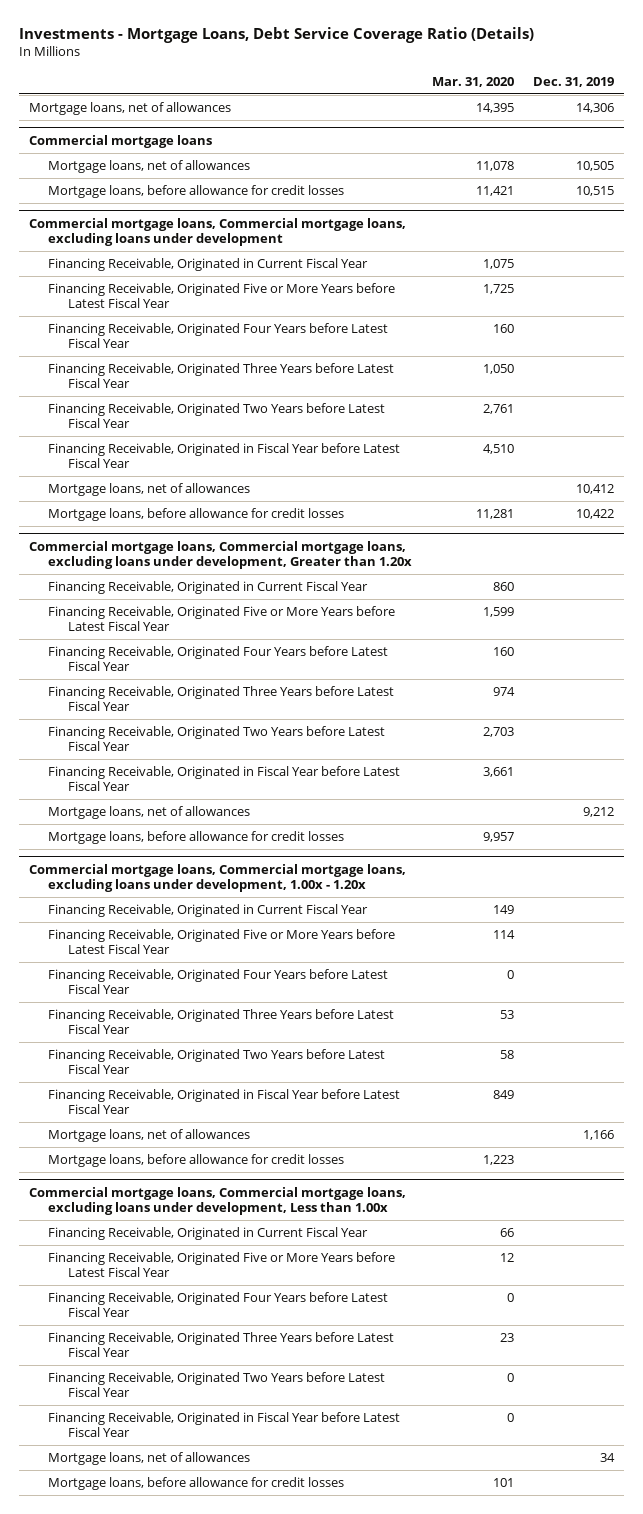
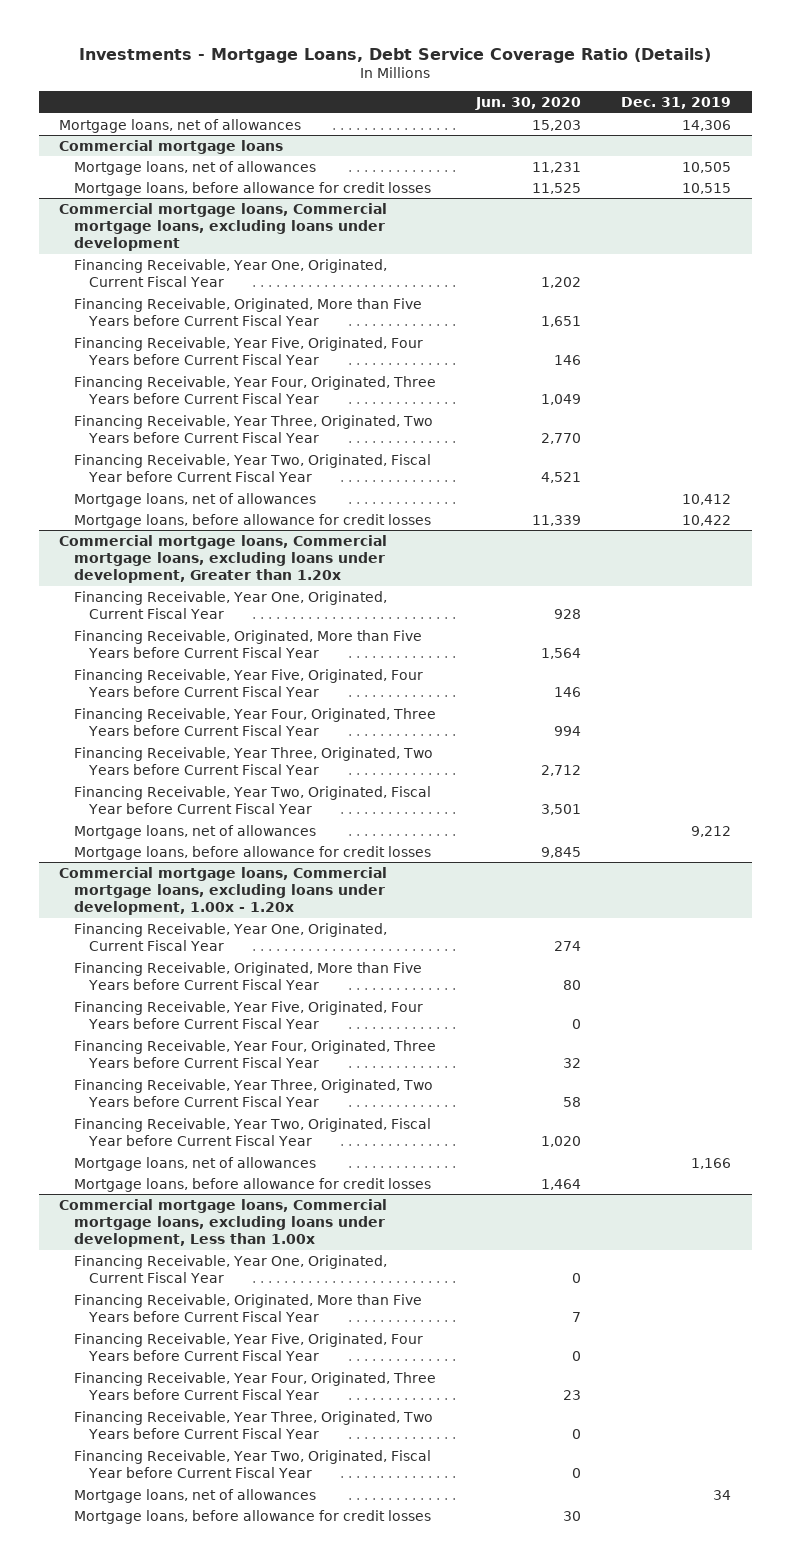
[431,76,514,87] Mar. 31, 2020 -> none
none -> [475,97,582,111] Jun. 30, 2020
[48,258,369,272] Financing Receivable, Originated in Current Fiscal Year -> [73,258,387,287] Financing Receivable, Year One, Originated, Current Fiscal Year
[48,283,396,309] Financing Receivable, Originated Five or More Years before Latest Fiscal Year -> [73,297,422,326] Financing Receivable, Originated, More than Five Years before Current Fiscal Year
[48,323,389,349] Financing Receivable, Originated Four Years before Latest Fiscal Year -> [73,336,423,365] Financing Receivable, Year Five, Originated, Four Years before Current Fiscal Year
[48,363,395,389] Financing Receivable, Originated Three Years before Latest Fiscal Year -> [73,375,436,404] Financing Receivable, Year Four, Originated, Three Years before Current Fiscal Year
[48,403,386,429] Financing Receivable, Originated Two Years before Latest Fiscal Year -> [73,414,433,443] Financing Receivable, Year Three, Originated, Two Years before Current Fiscal Year
[48,443,401,469] Financing Receivable, Originated in Fiscal Year before Latest Fiscal Year -> [73,453,431,482] Financing Receivable, Year Two, Originated, Fiscal Year before Current Fiscal Year
[48,581,369,595] Financing Receivable, Originated in Current Fiscal Year -> [73,590,387,619] Financing Receivable, Year One, Originated, Current Fiscal Year
[48,606,396,632] Financing Receivable, Originated Five or More Years before Latest Fiscal Year -> [73,629,422,658] Financing Receivable, Originated, More than Five Years before Current Fiscal Year
[48,646,389,672] Financing Receivable, Originated Four Years before Latest Fiscal Year -> [73,668,423,697] Financing Receivable, Year Five, Originated, Four Years before Current Fiscal Year
[48,686,395,712] Financing Receivable, Originated Three Years before Latest Fiscal Year -> [73,707,436,736] Financing Receivable, Year Four, Originated, Three Years before Current Fiscal Year
[48,726,386,752] Financing Receivable, Originated Two Years before Latest Fiscal Year -> [73,746,433,775] Financing Receivable, Year Three, Originated, Two Years before Current Fiscal Year
[48,766,401,792] Financing Receivable, Originated in Fiscal Year before Latest Fiscal Year -> [73,785,431,814] Financing Receivable, Year Two, Originated, Fiscal Year before Current Fiscal Year
[48,904,369,918] Financing Receivable, Originated in Current Fiscal Year -> [73,922,387,951] Financing Receivable, Year One, Originated, Current Fiscal Year
[48,929,396,955] Financing Receivable, Originated Five or More Years before Latest Fiscal Year -> [73,961,422,990] Financing Receivable, Originated, More than Five Years before Current Fiscal Year
[48,969,389,995] Financing Receivable, Originated Four Years before Latest Fiscal Year -> [73,1000,423,1029] Financing Receivable, Year Five, Originated, Four Years before Current Fiscal Year
[48,1009,395,1035] Financing Receivable, Originated Three Years before Latest Fiscal Year -> [73,1039,436,1068] Financing Receivable, Year Four, Originated, Three Years before Current Fiscal Year
[48,1049,386,1075] Financing Receivable, Originated Two Years before Latest Fiscal Year -> [73,1078,433,1107] Financing Receivable, Year Three, Originated, Two Years before Current Fiscal Year
[48,1089,401,1115] Financing Receivable, Originated in Fiscal Year before Latest Fiscal Year -> [73,1117,431,1146] Financing Receivable, Year Two, Originated, Fiscal Year before Current Fiscal Year
[48,1227,369,1241] Financing Receivable, Originated in Current Fiscal Year -> [73,1254,387,1283] Financing Receivable, Year One, Originated, Current Fiscal Year
[48,1252,396,1278] Financing Receivable, Originated Five or More Years before Latest Fiscal Year -> [73,1293,422,1322] Financing Receivable, Originated, More than Five Years before Current Fiscal Year
[48,1292,389,1318] Financing Receivable, Originated Four Years before Latest Fiscal Year -> [73,1332,423,1361] Financing Receivable, Year Five, Originated, Four Years before Current Fiscal Year
[48,1332,395,1358] Financing Receivable, Originated Three Years before Latest Fiscal Year -> [73,1371,436,1400] Financing Receivable, Year Four, Originated, Three Years before Current Fiscal Year
[48,1372,386,1398] Financing Receivable, Originated Two Years before Latest Fiscal Year -> [73,1410,433,1439] Financing Receivable, Year Three, Originated, Two Years before Current Fiscal Year
[48,1412,401,1438] Financing Receivable, Originated in Fiscal Year before Latest Fiscal Year -> [73,1449,431,1478] Financing Receivable, Year Two, Originated, Fiscal Year before Current Fiscal Year

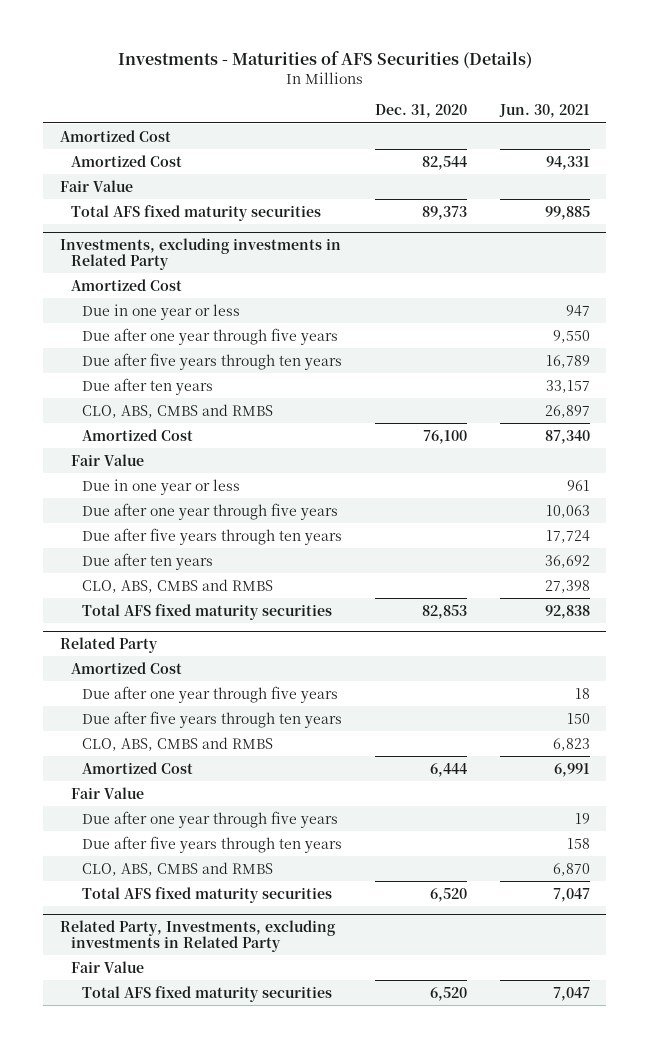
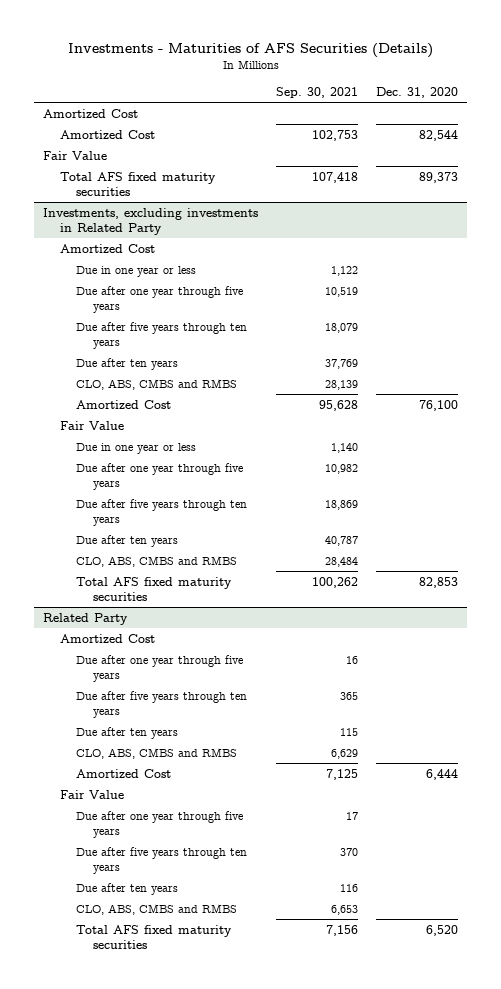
[498,104,590,119] Jun. 30, 2021 -> none
none -> [276,86,359,98] Sep. 30, 2021
none -> [76,726,179,739] Due after ten years
none -> [76,882,179,895] Due after ten years
[59,919,336,952] Related Party, Investments, excluding investments in Related Party -> none
[71,960,145,973] Fair Value -> none
[82,985,333,1002] Total AFS fixed maturity securities -> none

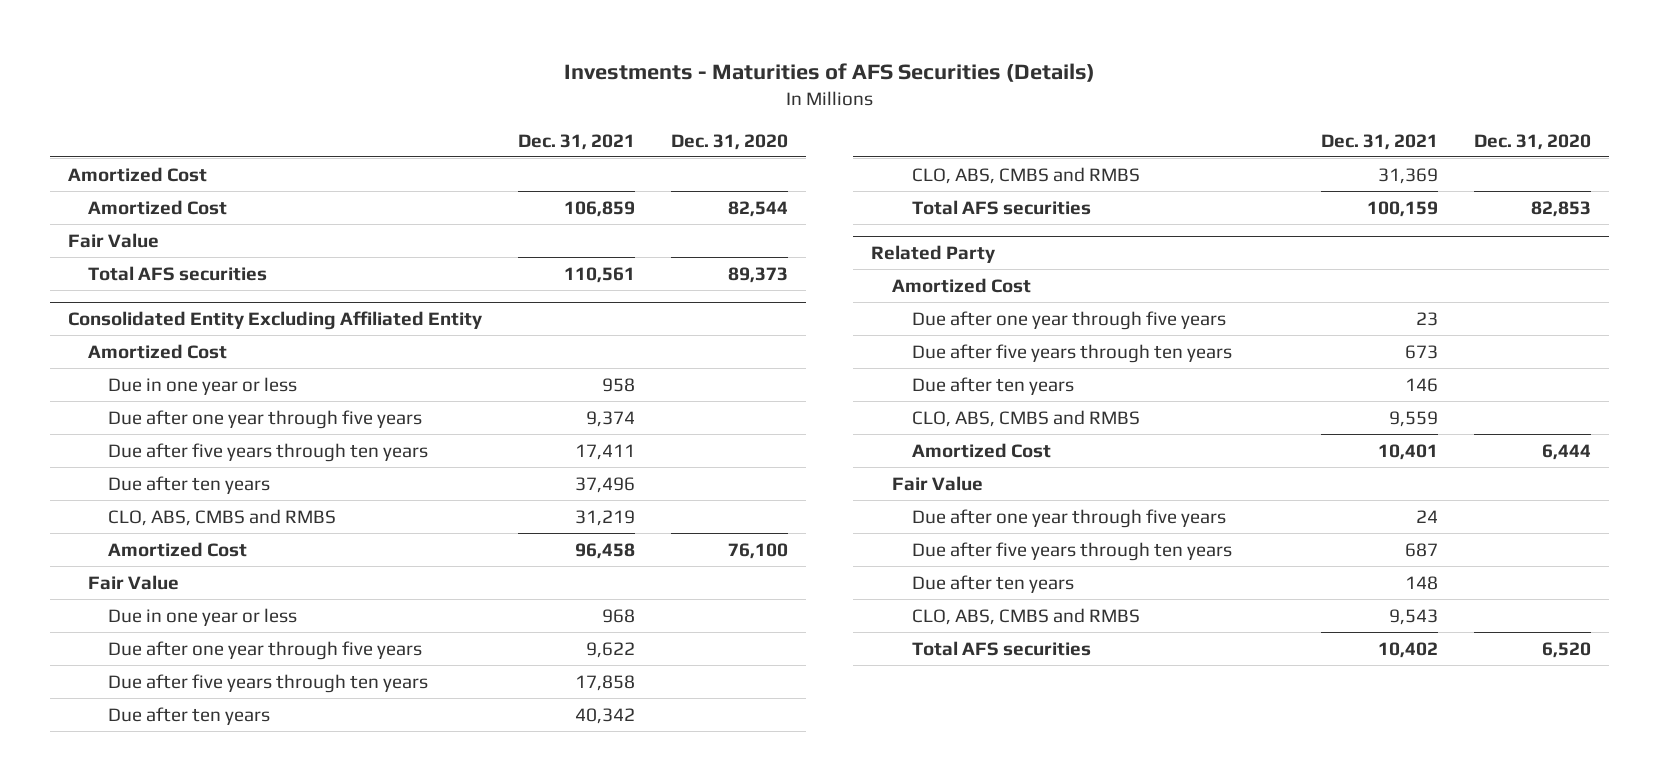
[276,86,359,98] Sep. 30, 2021 -> none
none -> [517,133,635,150] Dec. 31, 2021
[59,171,216,196] Total AFS fixed maturity securities -> [87,265,267,281] Total AFS securities
[43,207,259,235] Investments, excluding investments in Related Party -> [67,310,482,330] Consolidated Entity Excluding Affiliated Entity
[76,576,233,601] Total AFS fixed maturity securities -> [911,199,1091,215] Total AFS securities
[76,924,233,949] Total AFS fixed maturity securities -> [911,640,1091,656] Total AFS securities

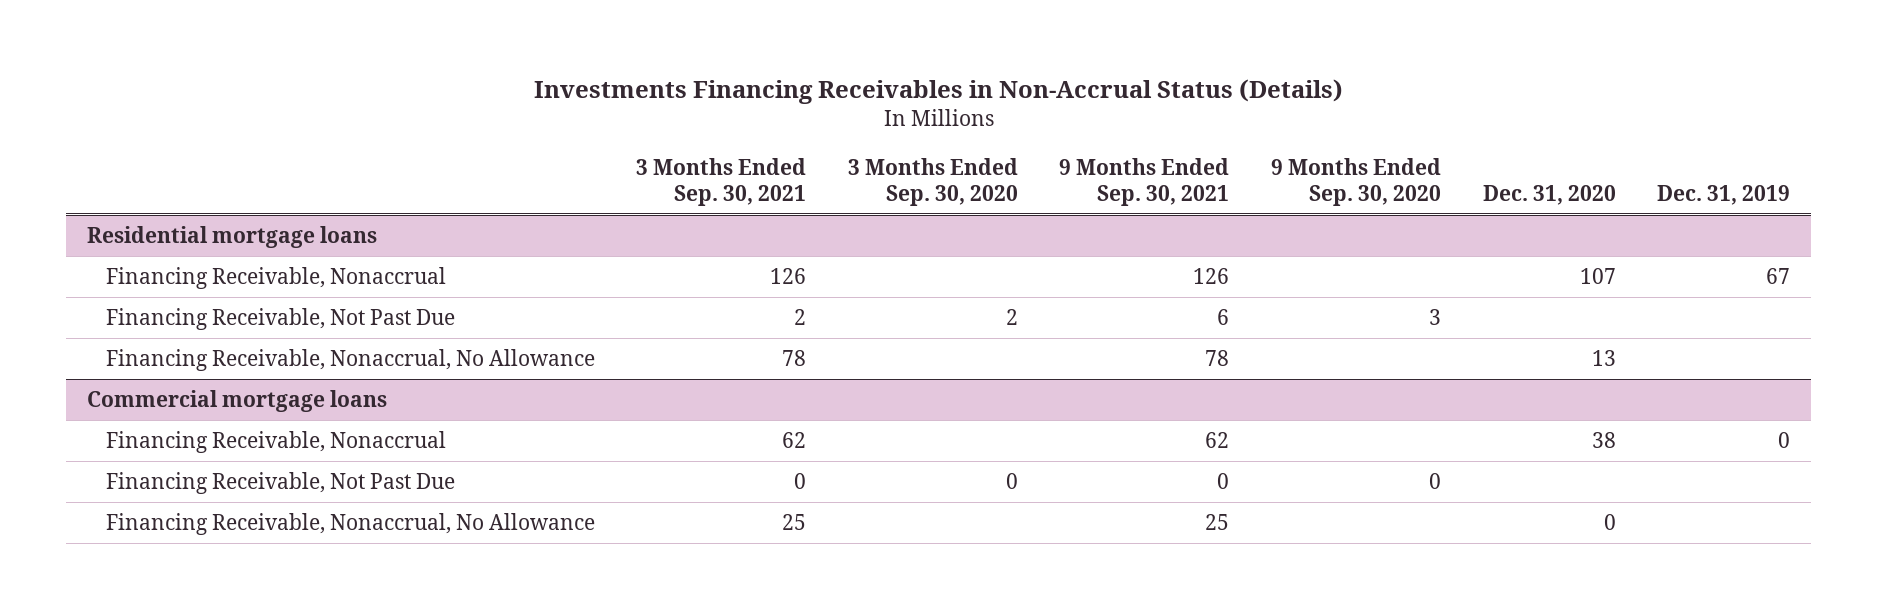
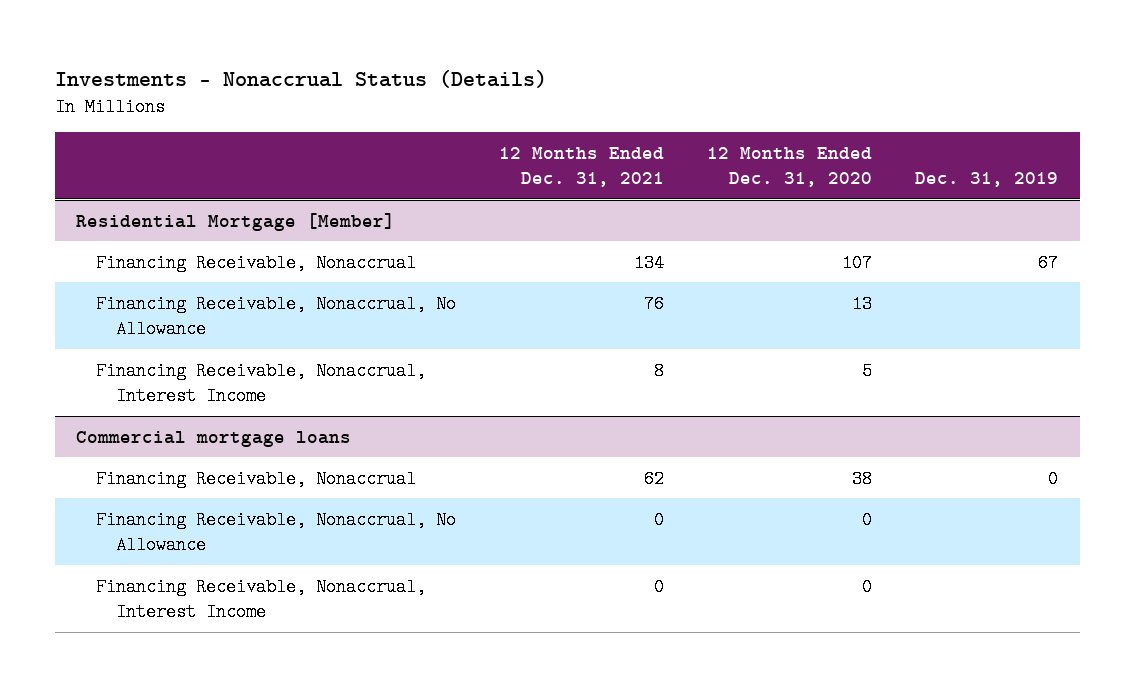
[533,79,1343,105] Investments Financing Receivables in Non-Accrual Status (Details) -> [54,69,547,88] Investments - Nonaccrual Status (Details)
[636,157,807,206] 3 Months Ended Sep. 30, 2021 -> none
[847,157,1018,206] 3 Months Ended Sep. 30, 2020 -> none
[1059,157,1230,206] 9 Months Ended Sep. 30, 2021 -> none
[1271,157,1442,206] 9 Months Ended Sep. 30, 2020 -> none
[1482,184,1616,205] Dec. 31, 2020 -> none
none -> [499,146,665,188] 12 Months Ended Dec. 31, 2021
none -> [707,146,873,188] 12 Months Ended Dec. 31, 2020
[86,225,377,248] Residential mortgage loans -> [76,212,396,231] Residential Mortgage [Member]
[105,307,455,330] Financing Receivable, Not Past Due -> none
none -> [96,361,427,406] Financing Receivable, Nonaccrual, Interest Income
[105,471,455,494] Financing Receivable, Not Past Due -> none
none -> [96,577,427,622] Financing Receivable, Nonaccrual, Interest Income

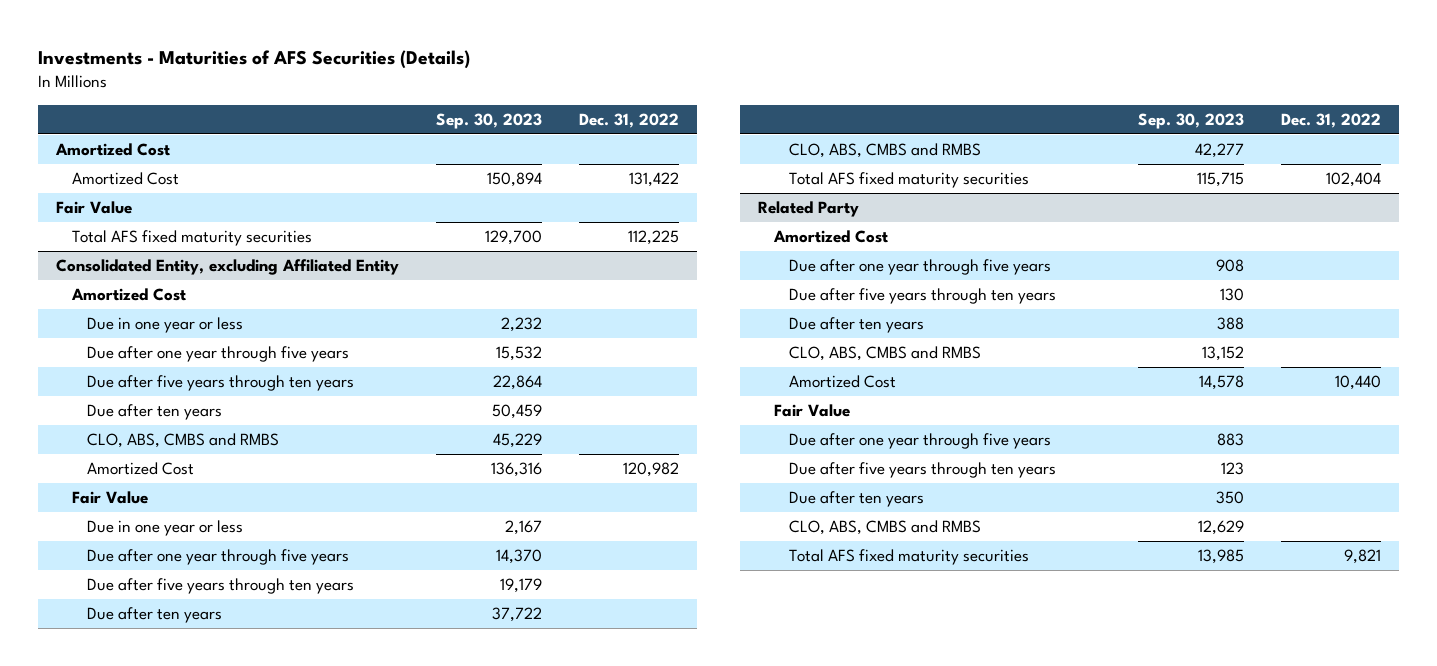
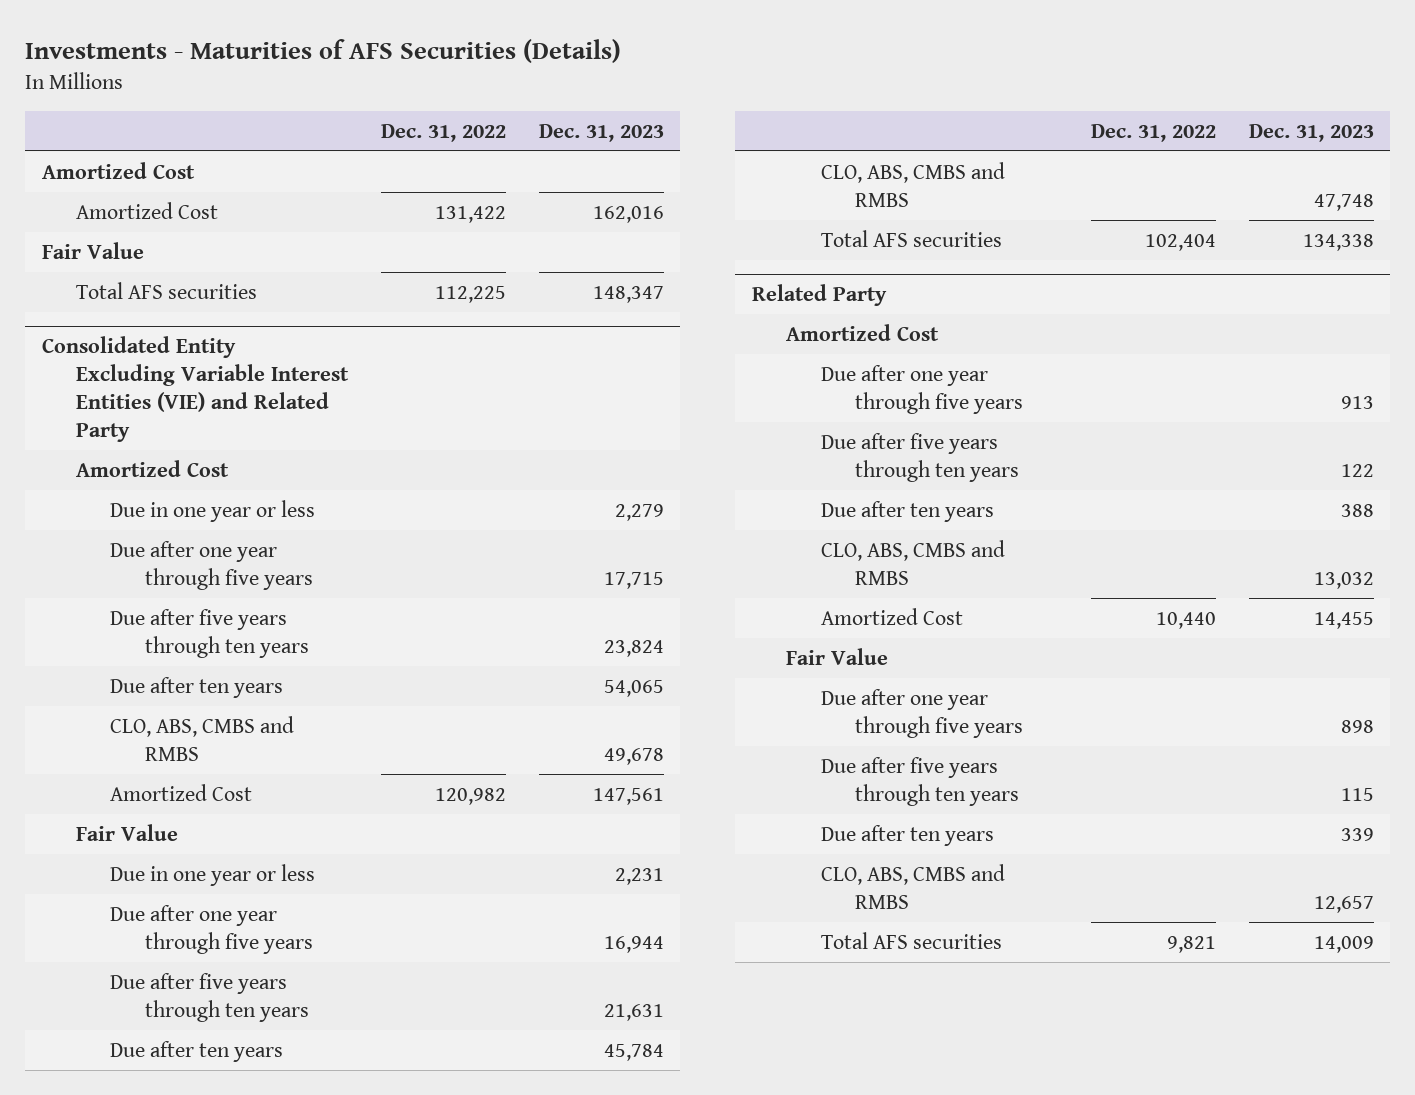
[435,112,542,129] Sep. 30, 2023 -> none
none -> [538,123,664,142] Dec. 31, 2023
[71,230,312,247] Total AFS fixed maturity securities -> [75,281,257,299] Total AFS securities
[56,259,400,276] Consolidated Entity, excluding Affiliated Entity -> [41,335,349,442] Consolidated Entity Excluding Variable Interest Entities (VIE) and Related Party
[789,172,1030,189] Total AFS fixed maturity securities -> [820,229,1002,247] Total AFS securities
[789,549,1030,566] Total AFS fixed maturity securities -> [820,931,1002,949] Total AFS securities

